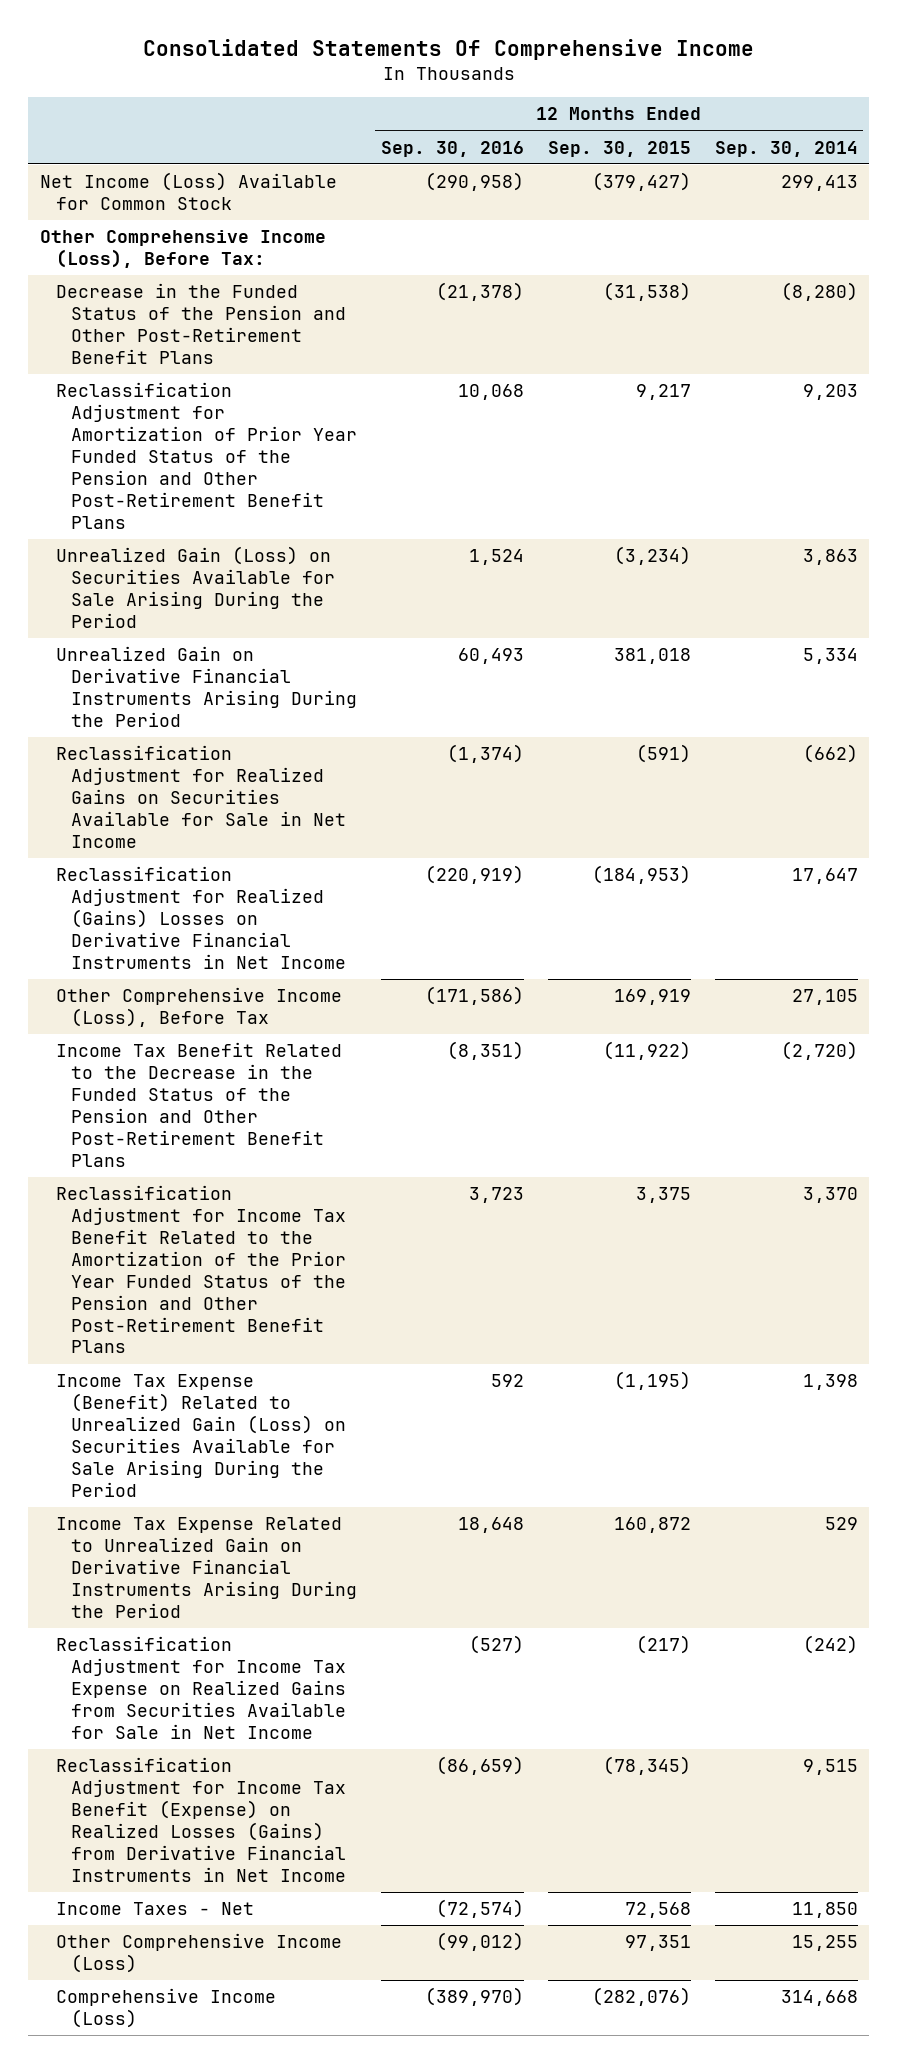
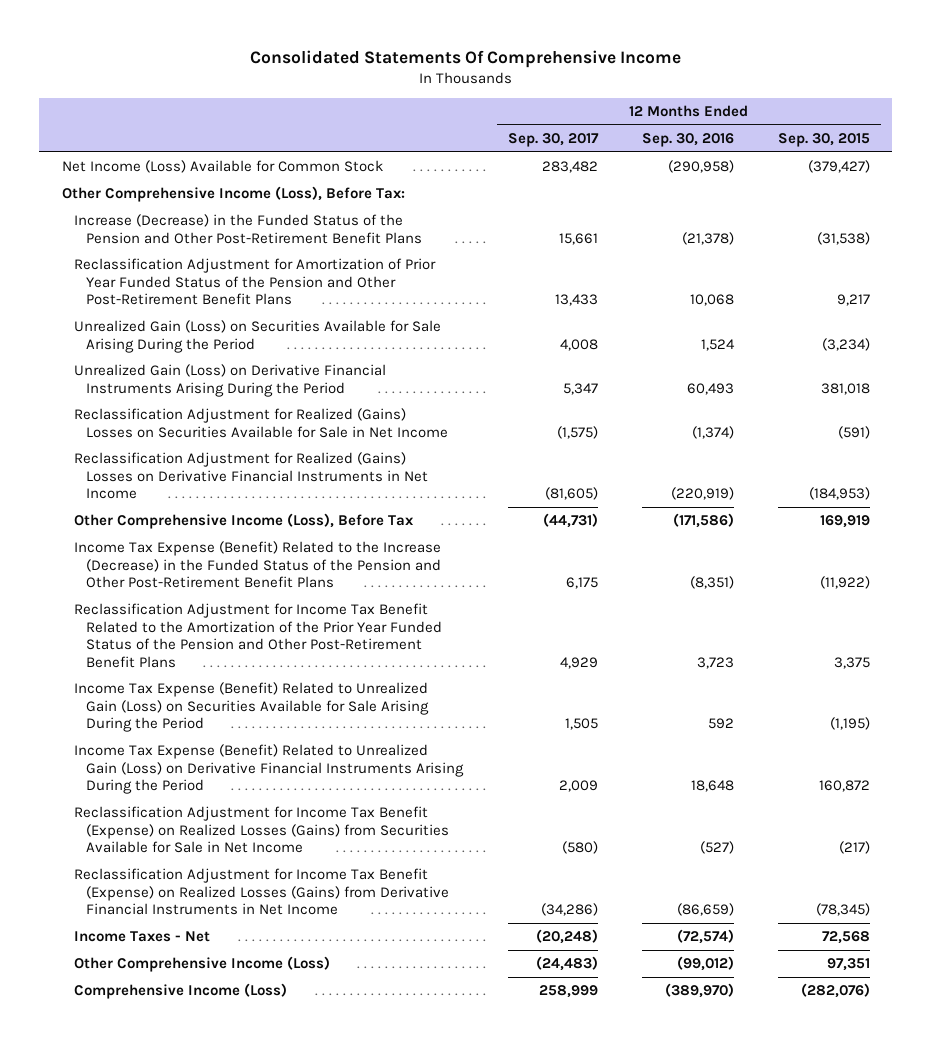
[714,140,858,157] Sep. 30, 2014 -> none
none -> [507,132,599,147] Sep. 30, 2017
[55,283,347,364] Decrease in the Funded Status of the Pension and Other Post-Retirement Benefit Plans -> [74,214,423,244] Increase (Decrease) in the Funded Status of the Pension and Other Post-Retirement Benefit Plans
[55,646,358,727] Unrealized Gain on Derivative Financial Instruments Arising During the Period -> [74,364,387,397] Unrealized Gain (Loss) on Derivative Financial Instruments Arising During the Period
[55,745,347,848] Reclassification Adjustment for Realized Gains on Securities Available for Sale in Net Income -> [74,408,449,438] Reclassification Adjustment for Realized (Gains) Losses on Securities Available for Sale in Net Income
[55,1042,342,1167] Income Tax Benefit Related to the Decrease in the Funded Status of the Pension and Other Post-Retirement Benefit Plans -> [74,541,442,589] Income Tax Expense (Benefit) Related to the Increase (Decrease) in the Funded Status of the Pension and Other Post-Retirement Benefit Plans
[55,1517,358,1618] Income Tax Expense Related to Unrealized Gain on Derivative Financial Instruments Arising During the Period -> [74,744,465,795] Income Tax Expense (Benefit) Related to Unrealized Gain (Loss) on Derivative Financial Instruments Arising During the Period
[55,1636,347,1739] Reclassification Adjustment for Income Tax Expense on Realized Gains from Securities Available for Sale in Net Income -> [74,806,450,854] Reclassification Adjustment for Income Tax Benefit (Expense) on Realized Losses (Gains) from Securities Available for Sale in Net Income

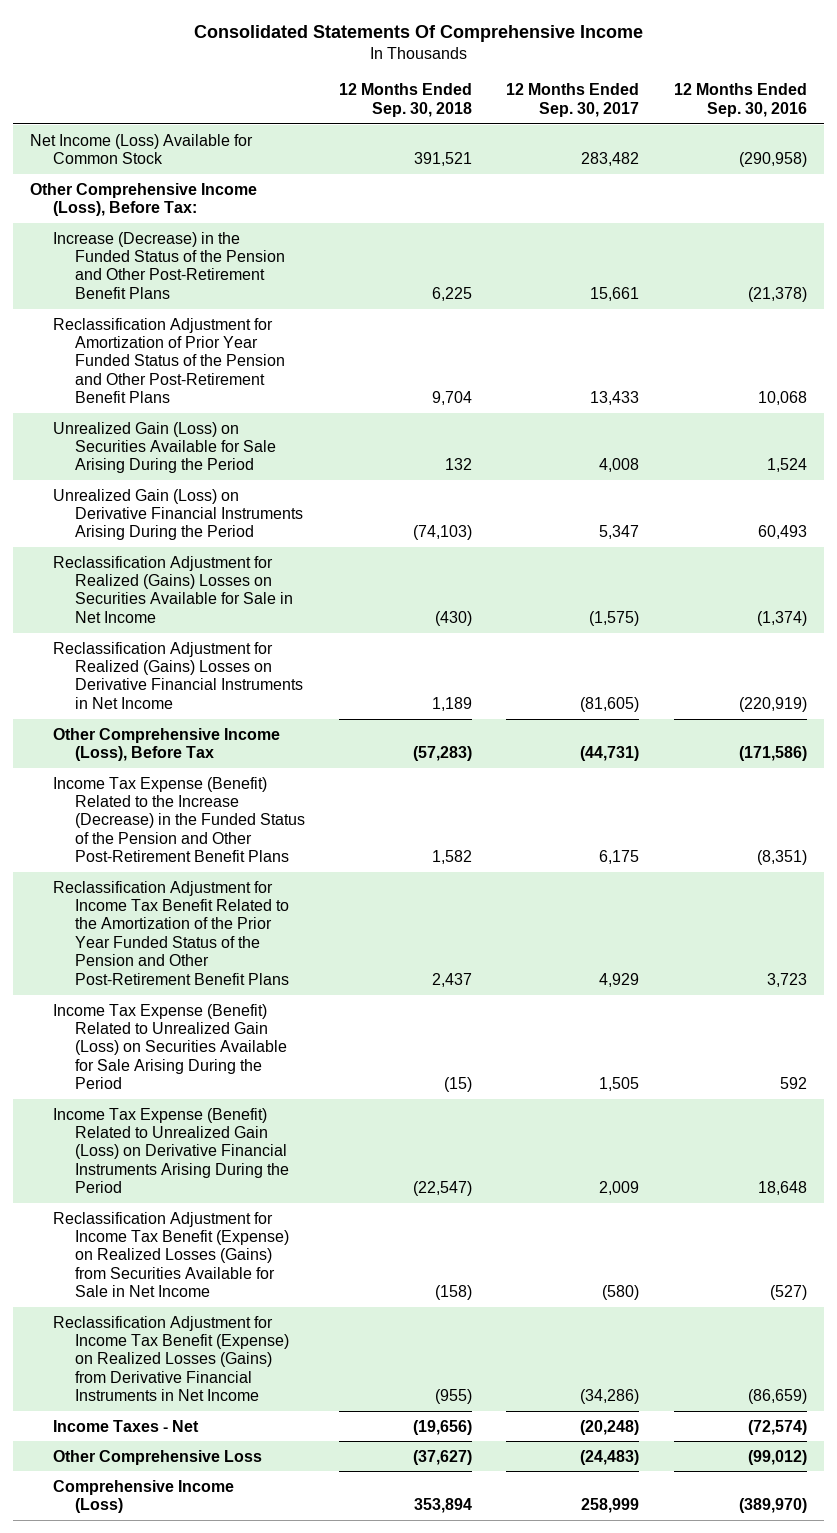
[778,132,871,147] Sep. 30, 2015 -> none
none -> [339,83,473,117] 12 Months Ended Sep. 30, 2018
[74,956,331,973] Other Comprehensive Income (Loss) -> [52,1449,262,1465] Other Comprehensive Loss

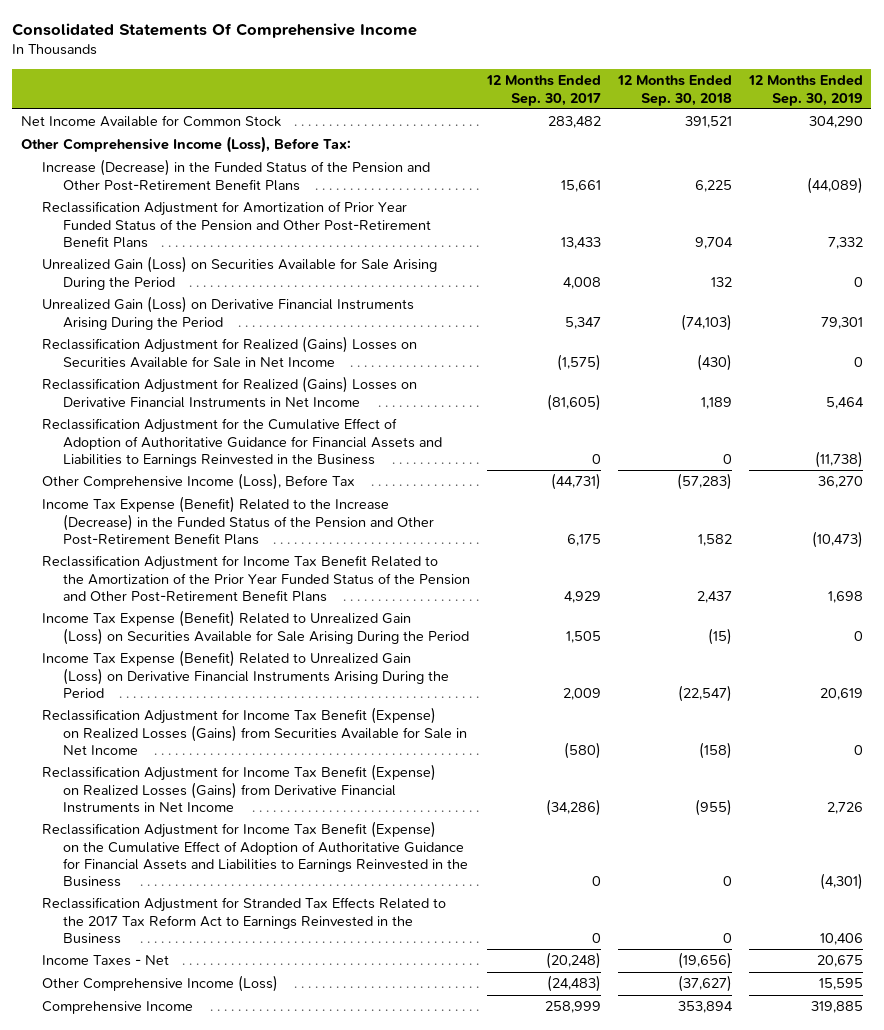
[673,83,807,117] 12 Months Ended Sep. 30, 2016 -> none
none -> [747,75,863,106] 12 Months Ended Sep. 30, 2019
[30,133,254,165] Net Income (Loss) Available for Common Stock -> [20,115,281,128] Net Income Available for Common Stock
none -> [41,418,443,467] Reclassification Adjustment for the Cumulative Effect of Adoption of Authoritative Guidance for Financial Assets and Liabilities to Earnings Reinvested in the Business
none -> [41,821,469,888] Reclassification Adjustment for Income Tax Benefit (Expense) on the Cumulative Effect of Adoption of Authoritative Guidance for Financial Assets and Liabilities to Earnings Reinvested in the Business
none -> [41,897,446,944] Reclassification Adjustment for Stranded Tax Effects Related to the 2017 Tax Reform Act to Earnings Reinvested in the Business
[52,1449,262,1465] Other Comprehensive Loss -> [41,975,278,993] Other Comprehensive Income (Loss)
[52,1479,234,1514] Comprehensive Income (Loss) -> [41,1001,193,1015] Comprehensive Income

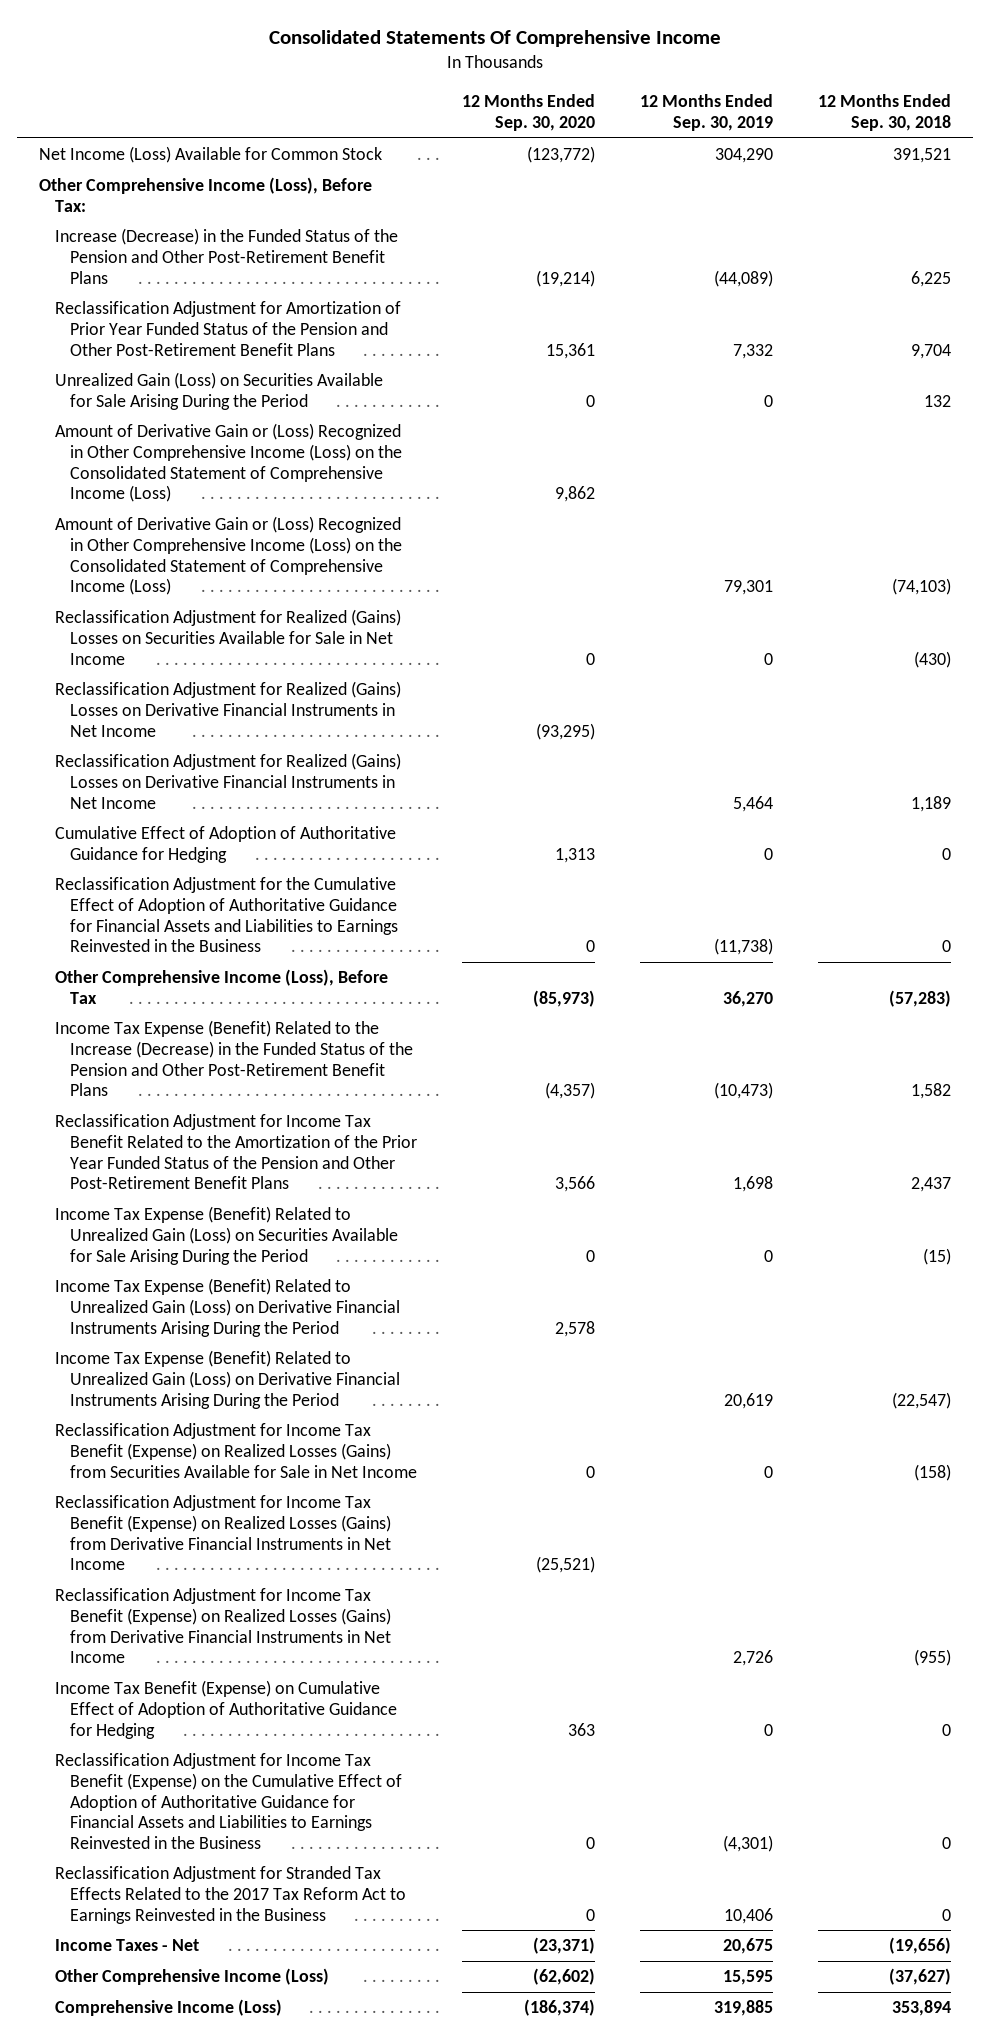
[485,75,601,106] 12 Months Ended Sep. 30, 2017 -> none
none -> [462,94,596,132] 12 Months Ended Sep. 30, 2020
[20,115,281,128] Net Income Available for Common Stock -> [38,146,382,164] Net Income (Loss) Available for Common Stock
none -> [54,423,403,503] Amount of Derivative Gain or (Loss) Recognized in Other Comprehensive Income (Loss) on the Consolidated Statement of Comprehensive Income (Loss)
[41,296,414,330] Unrealized Gain (Loss) on Derivative Financial Instruments Arising During the Period -> [54,516,403,596] Amount of Derivative Gain or (Loss) Recognized in Other Comprehensive Income (Loss) on the Consolidated Statement of Comprehensive Income (Loss)
none -> [54,681,401,737] Reclassification Adjustment for Realized (Gains) Losses on Derivative Financial Instruments in Net Income
none -> [54,826,396,863] Cumulative Effect of Adoption of Authoritative Guidance for Hedging
none -> [54,1278,401,1337] Income Tax Expense (Benefit) Related to Unrealized Gain (Loss) on Derivative Financial Instruments Arising During the Period
none -> [54,1495,392,1571] Reclassification Adjustment for Income Tax Benefit (Expense) on Realized Losses (Gains) from Derivative Financial Instruments in Net Income
none -> [54,1680,398,1739] Income Tax Benefit (Expense) on Cumulative Effect of Adoption of Authoritative Guidance for Hedging
[41,1001,193,1015] Comprehensive Income -> [54,1999,282,2017] Comprehensive Income (Loss)

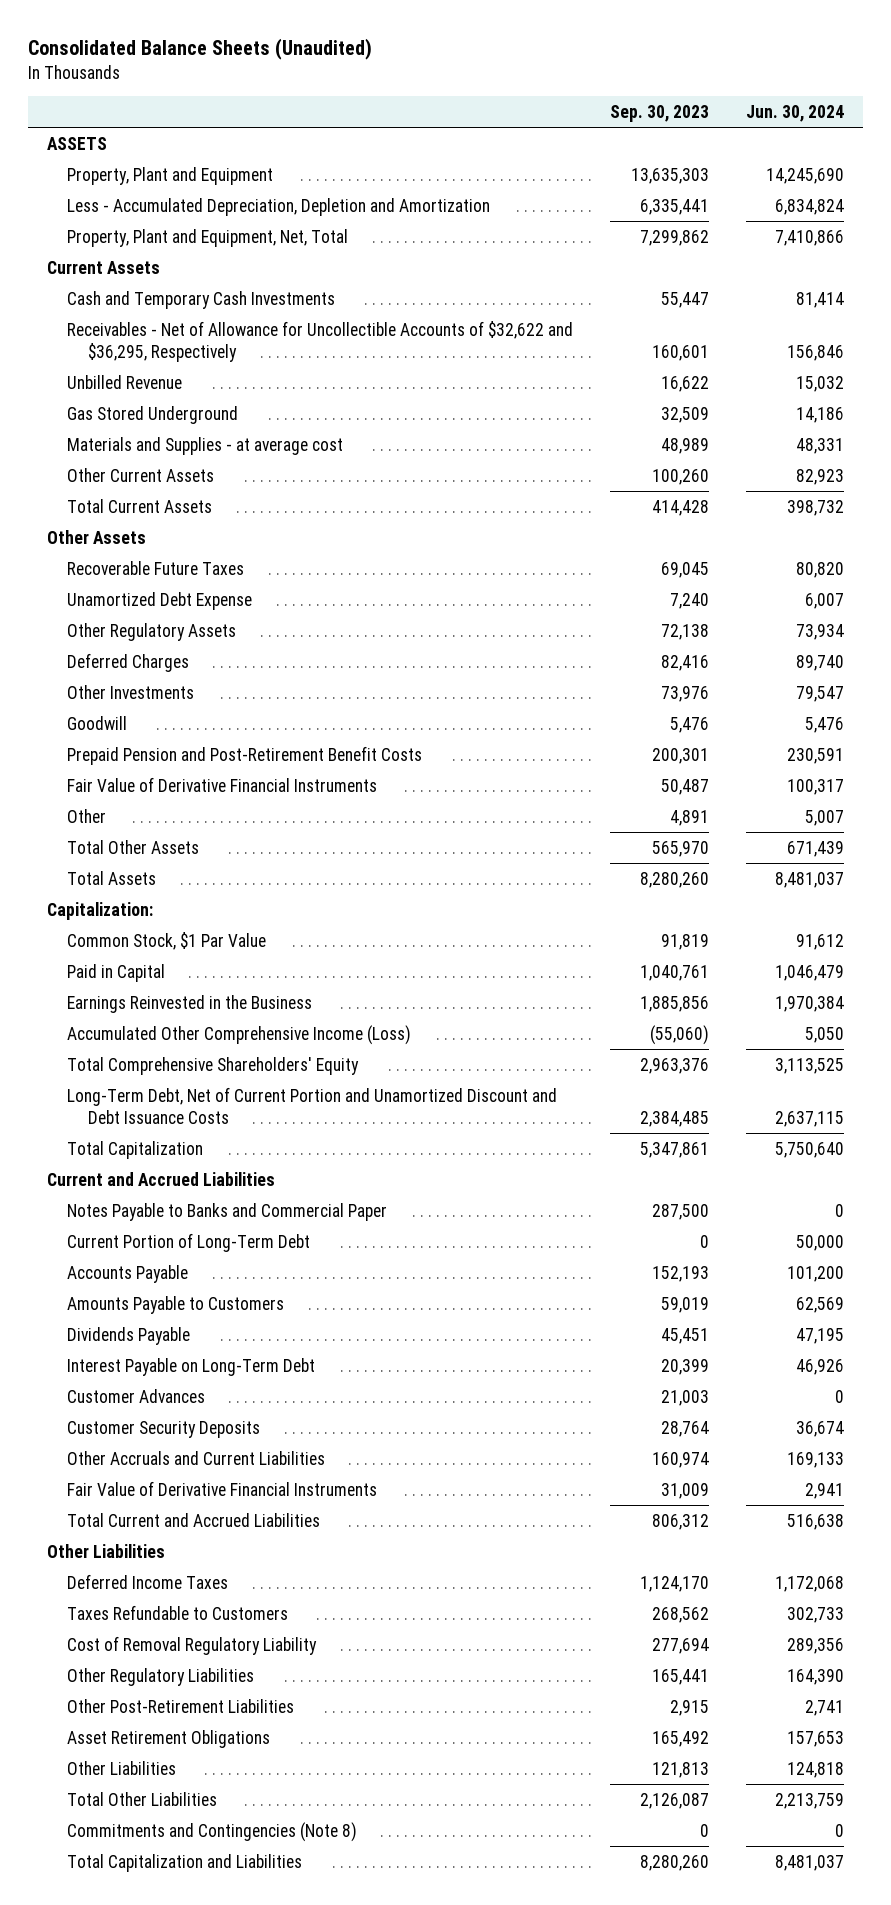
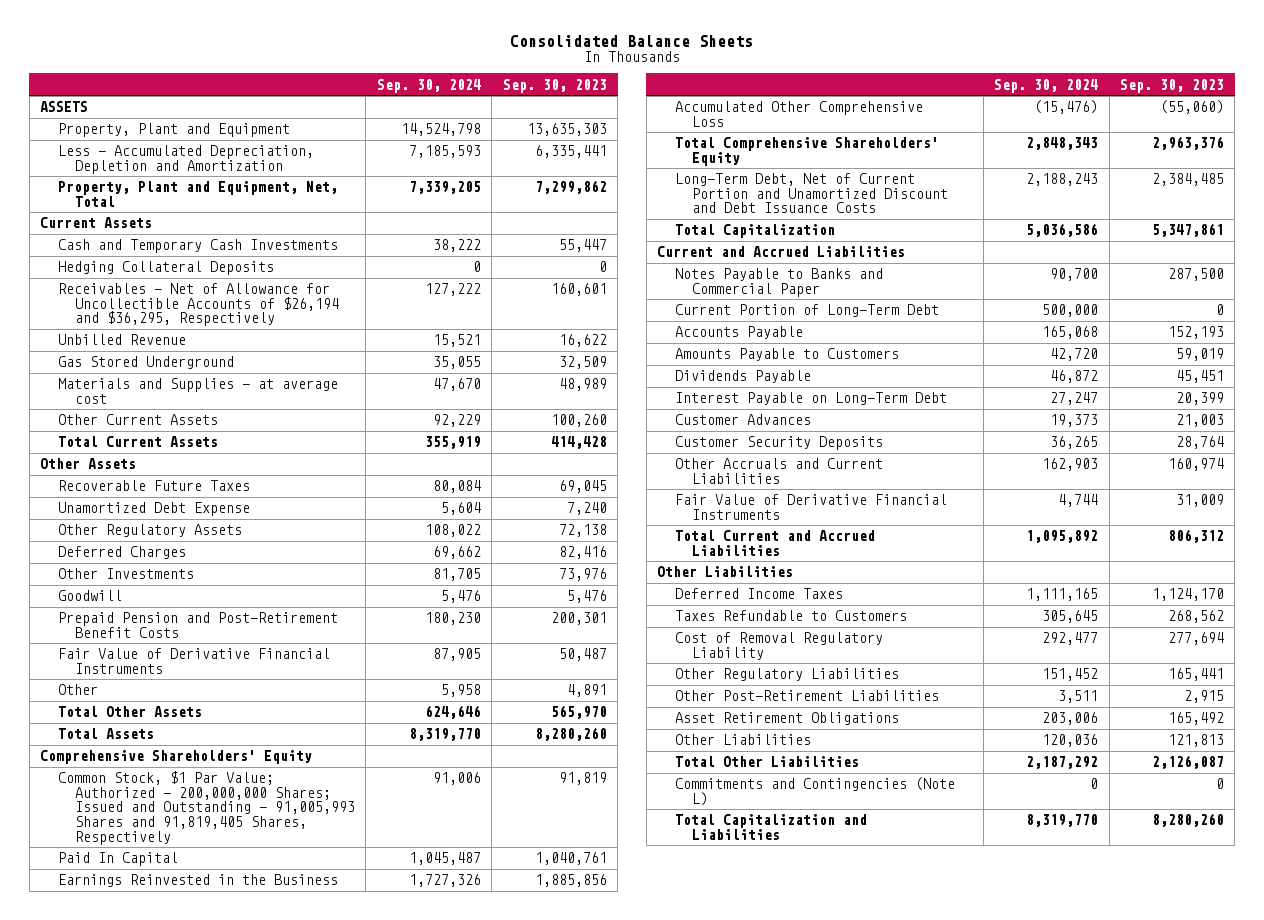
[28,38,373,61] Consolidated Balance Sheets (Unaudited) -> [509,34,753,47] Consolidated Balance Sheets
[746,104,845,122] Jun. 30, 2024 -> none
none -> [376,78,481,93] Sep. 30, 2024
none -> [57,261,274,276] Hedging Collateral Deposits
[67,320,574,363] Receivables - Net of Allowance for Uncollectible Accounts of $32,622 and $36,295, Respectively -> [57,283,340,327] Receivables - Net of Allowance for Uncollectible Accounts of $26,194 and $36,295, Respectively
[46,901,153,920] Capitalization: -> none
none -> [40,750,313,765] Comprehensive Shareholders' Equity
[67,931,267,950] Common Stock, $1 Par Value -> [57,771,356,845] Common Stock, $1 Par Value; Authorized - 200,000,000 Shares; Issued and Outstanding - 91,005,993 Shares and 91,819,405 Shares, Respectively
[67,963,166,982] Paid in Capital -> [57,852,178,867] Paid In Capital
[67,1024,412,1045] Accumulated Other Comprehensive Income (Loss) -> [674,101,923,127] Accumulated Other Comprehensive Loss
[67,1821,358,1842] Commitments and Contingencies (Note 8) -> [674,777,955,806] Commitments and Contingencies (Note L)

